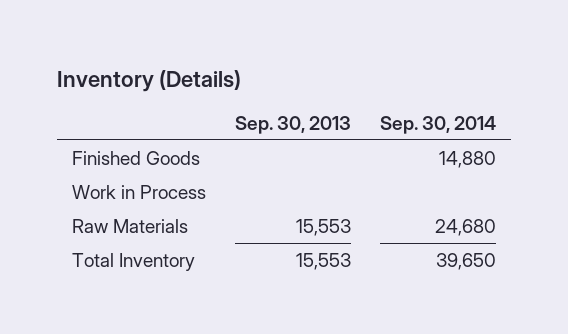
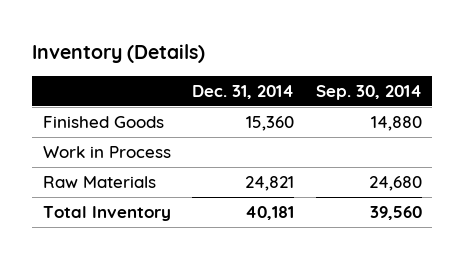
[234,115,351,134] Sep. 30, 2013 -> none
none -> [192,84,295,99] Dec. 31, 2014
[436,253,497,271] 39,650 -> [369,206,422,221] 39,560

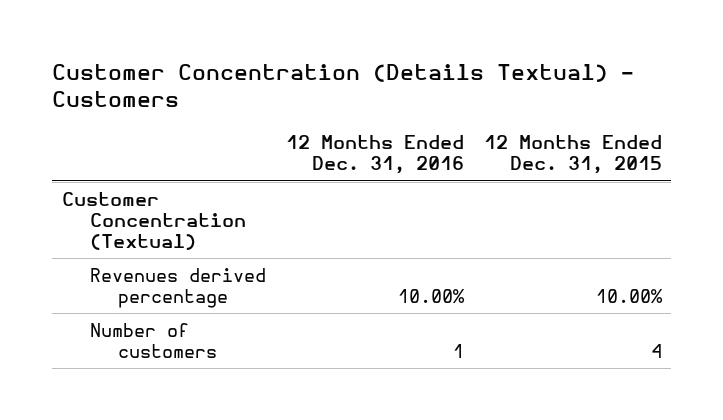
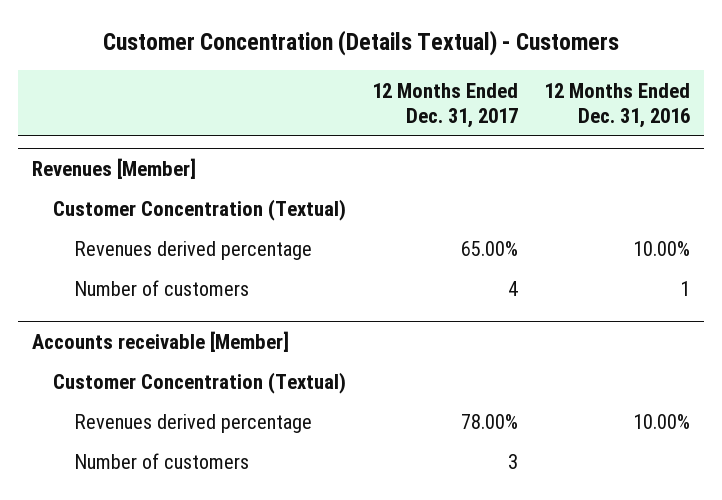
[483,135,662,175] 12 Months Ended Dec. 31, 2015 -> none
none -> [372,82,519,128] 12 Months Ended Dec. 31, 2017
none -> [31,157,196,179] Revenues [Member]
none -> [31,330,289,352] Accounts receivable [Member]
none -> [53,372,347,395] Customer Concentration (Textual)
none -> [74,414,313,434] Revenues derived percentage
none -> [74,453,250,470] Number of customers

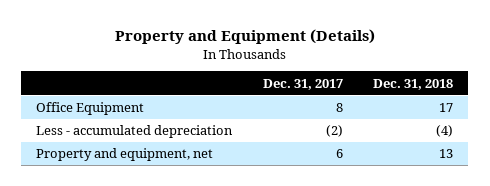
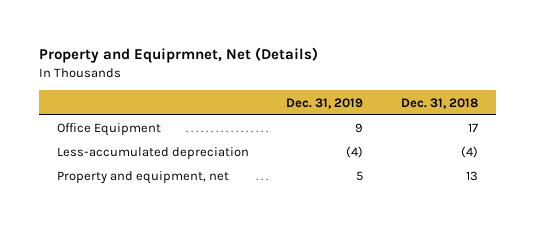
[114,29,375,45] Property and Equipment (Details) -> [38,47,318,64] Property and Equiprmnet, Net (Details)
[262,78,343,90] Dec. 31, 2017 -> none
none -> [286,97,364,109] Dec. 31, 2019
[36,125,234,139] Less - accumulated depreciation -> [57,147,250,161] Less-accumulated depreciation

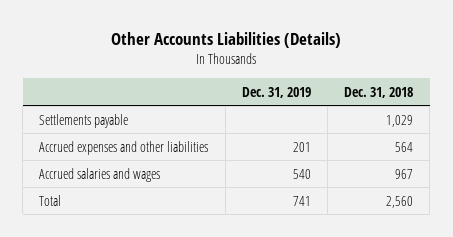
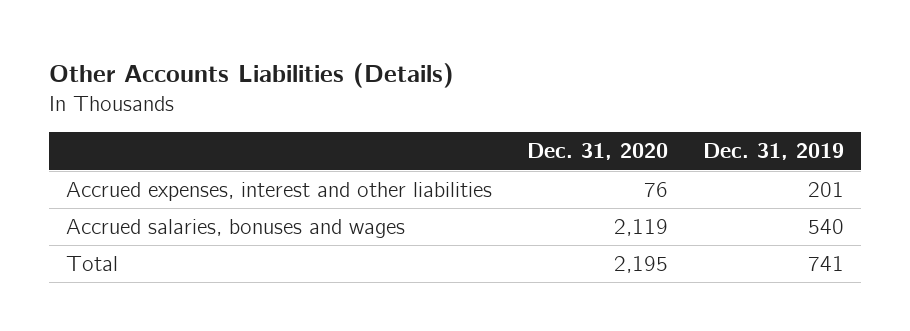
[344,86,414,98] Dec. 31, 2018 -> none
none -> [526,143,668,161] Dec. 31, 2020
[39,113,129,128] Settlements payable -> none
[39,140,209,155] Accrued expenses and other liabilities -> [66,182,493,202] Accrued expenses, interest and other liabilities
[39,167,161,182] Accrued salaries and wages -> [66,219,406,239] Accrued salaries, bonuses and wages

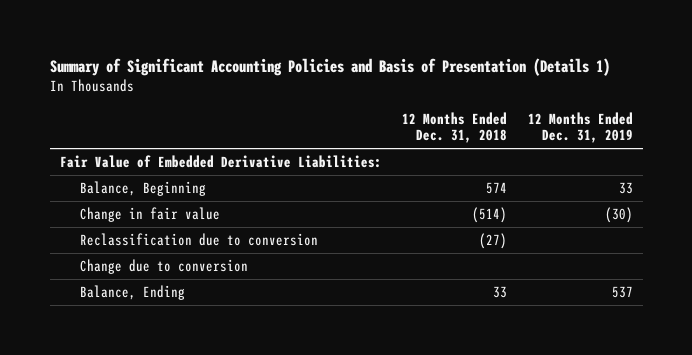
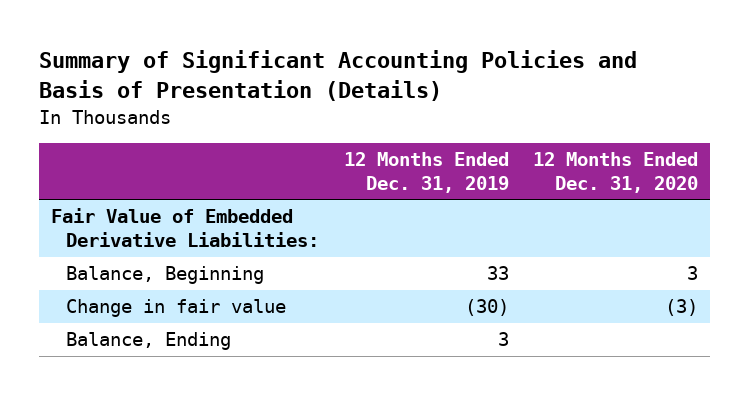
[49,57,610,76] Summary of Significant Accounting Policies and Basis of Presentation (Details 1) -> [38,50,637,101] Summary of Significant Accounting Policies and Basis of Presentation (Details)
[402,111,508,144] 12 Months Ended Dec. 31, 2018 -> none
none -> [533,151,699,193] 12 Months Ended Dec. 31, 2020
[79,233,318,247] Reclassification due to conversion -> none
[79,259,248,275] Change due to conversion -> none
[611,286,633,299] 537 -> [497,332,509,347] 3

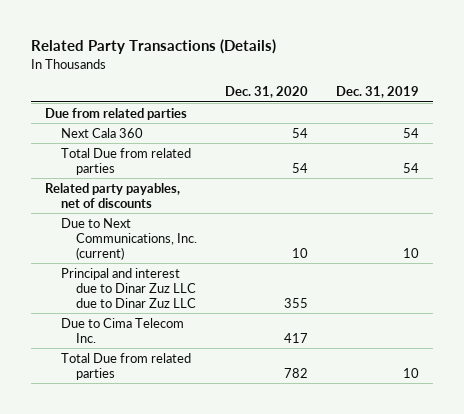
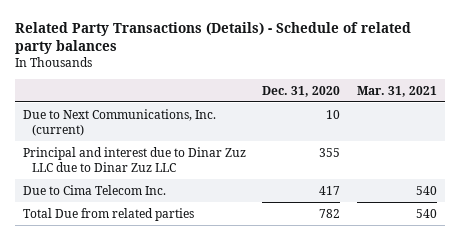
[30,38,276,54] Related Party Transactions (Details) -> [14,21,411,55] Related Party Transactions (Details) - Schedule of related party balances
[336,86,420,99] Dec. 31, 2019 -> none
none -> [356,85,437,97] Mar. 31, 2021
[44,107,187,120] Due from related parties -> none
[60,127,143,138] Next Cala 360 -> none
[60,147,191,175] Total Due from related parties -> none
[44,182,180,208] Related party payables, net of discounts -> none

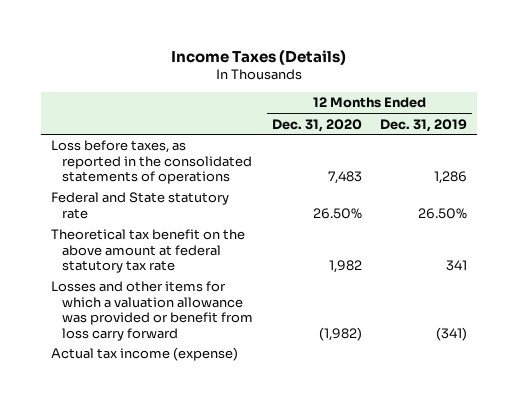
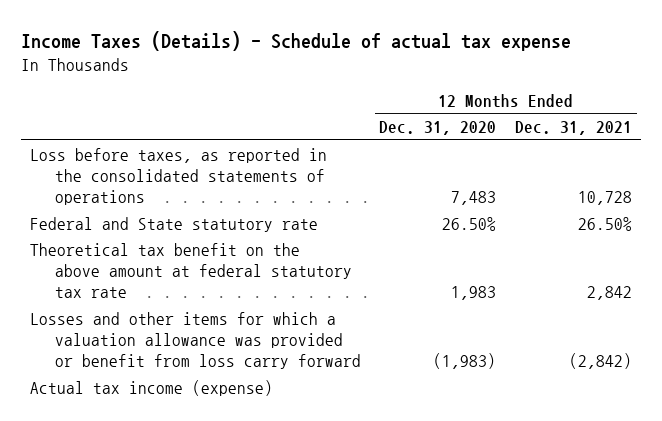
[171,49,347,65] Income Taxes (Details) -> [20,31,571,52] Income Taxes (Details) - Schedule of actual tax expense
[380,118,468,132] Dec. 31, 2019 -> none
none -> [514,121,632,136] Dec. 31, 2021
[328,260,362,274] 1,982 -> [451,286,497,301] 1,983
[318,326,362,341] (1,982) -> [433,353,497,370] (1,983)

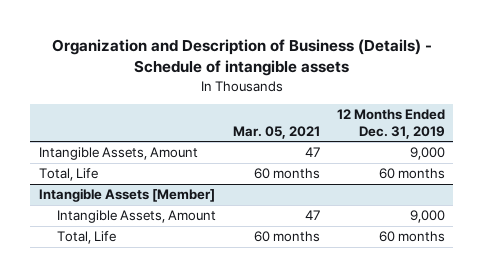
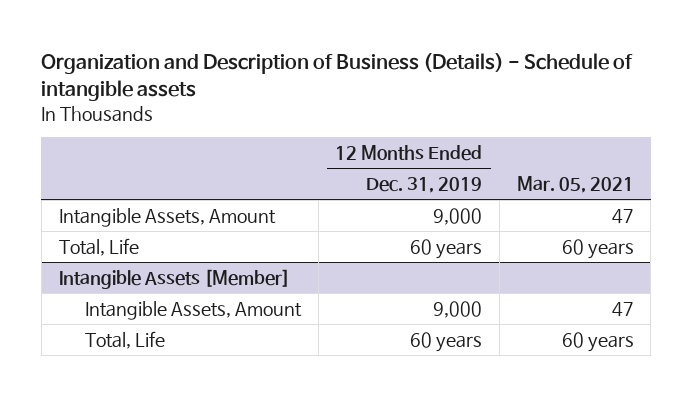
[254,168,321,180] 60 months -> [561,238,634,259] 60 years
[378,168,445,180] 60 months -> [410,238,483,259] 60 years
[254,231,321,243] 60 months -> [561,331,634,352] 60 years
[378,231,445,243] 60 months -> [410,331,483,352] 60 years

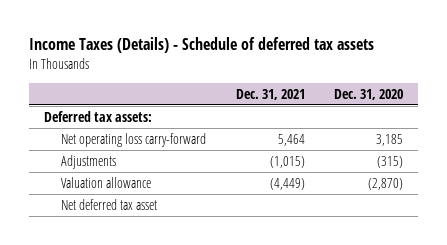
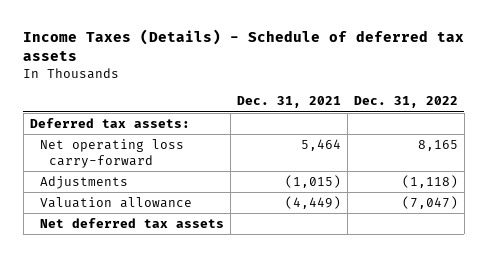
[334,88,404,100] Dec. 31, 2020 -> none
none -> [353,96,458,109] Dec. 31, 2022
[60,198,157,210] Net deferred tax asset -> [39,218,224,229] Net deferred tax assets

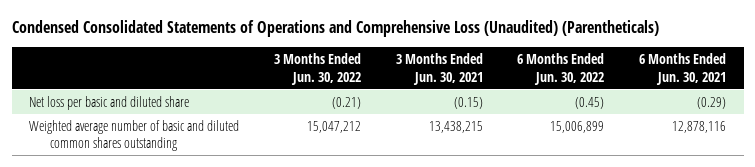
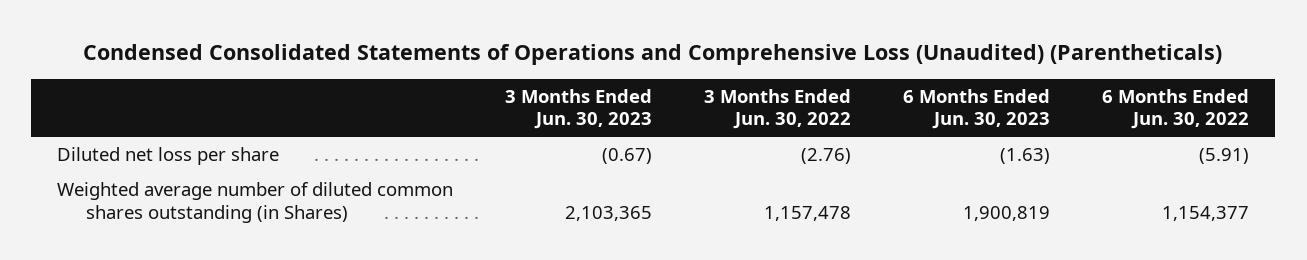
[395,53,483,85] 3 Months Ended Jun. 30, 2021 -> none
[639,53,727,85] 6 Months Ended Jun. 30, 2021 -> none
none -> [505,88,653,130] 3 Months Ended Jun. 30, 2023
none -> [903,88,1051,130] 6 Months Ended Jun. 30, 2023
[29,95,190,110] Net loss per basic and diluted share -> [57,147,280,166] Diluted net loss per share
[331,96,361,109] (0.21) -> [801,148,852,165] (2.76)
[575,96,605,109] (0.45) -> [1199,148,1250,165] (5.91)
[29,119,240,152] Weighted average number of basic and diluted common shares outstanding -> [57,182,454,223] Weighted average number of diluted common shares outstanding (in Shares)
[306,120,361,133] 15,047,212 -> [764,205,852,221] 1,157,478
[550,120,605,133] 15,006,899 -> [1162,205,1250,221] 1,154,377

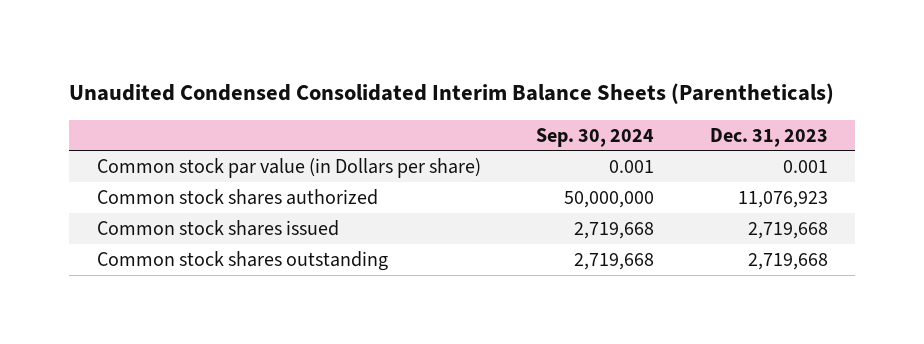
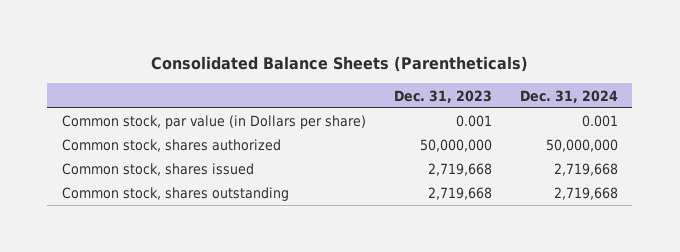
[69,82,835,104] Unaudited Condensed Consolidated Interim Balance Sheets (Parentheticals) -> [150,56,528,73] Consolidated Balance Sheets (Parentheticals)
[536,127,655,147] Sep. 30, 2024 -> none
none -> [520,89,619,103] Dec. 31, 2024
[96,157,481,178] Common stock par value (in Dollars per share) -> [61,115,366,130] Common stock, par value (in Dollars per share)
[96,188,378,205] Common stock shares authorized -> [61,139,281,153] Common stock, shares authorized
[737,190,828,208] 11,076,923 -> [419,139,492,153] 50,000,000
[96,219,339,236] Common stock shares issued -> [61,163,254,177] Common stock, shares issued
[96,250,388,271] Common stock shares outstanding -> [61,187,289,202] Common stock, shares outstanding

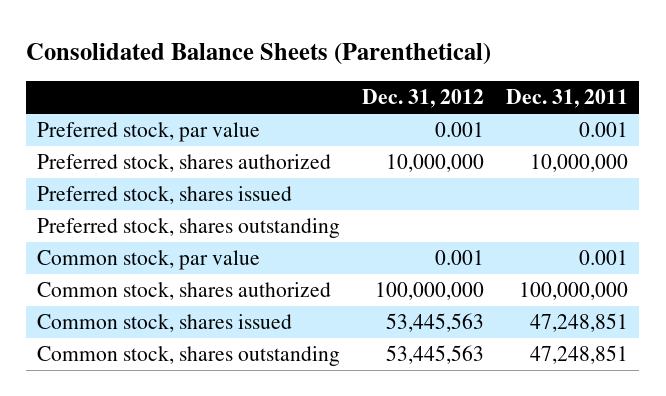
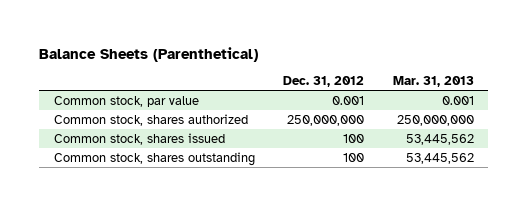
[26,42,492,65] Consolidated Balance Sheets (Parenthetical) -> [39,46,259,62] Balance Sheets (Parenthetical)
[506,89,629,109] Dec. 31, 2011 -> none
none -> [392,76,474,88] Mar. 31, 2013
[37,122,261,143] Preferred stock, par value -> none
[37,154,332,173] Preferred stock, shares authorized -> none
[37,186,293,205] Preferred stock, shares issued -> none
[37,218,341,239] Preferred stock, shares outstanding -> none
[375,282,485,301] 100,000,000 -> [287,114,365,126] 250,000,000
[386,313,485,333] 53,445,563 -> [343,133,365,143] 100
[386,345,485,365] 53,445,563 -> [343,152,365,162] 100

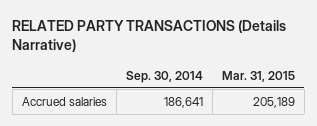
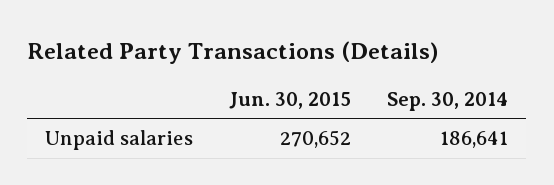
[12,20,287,53] RELATED PARTY TRANSACTIONS (Details Narrative) -> [27,41,439,65] Related Party Transactions (Details)
[221,70,295,82] Mar. 31, 2015 -> none
none -> [229,92,352,110] Jun. 30, 2015
[21,97,107,107] Accrued salaries -> [45,130,194,151] Unpaid salaries

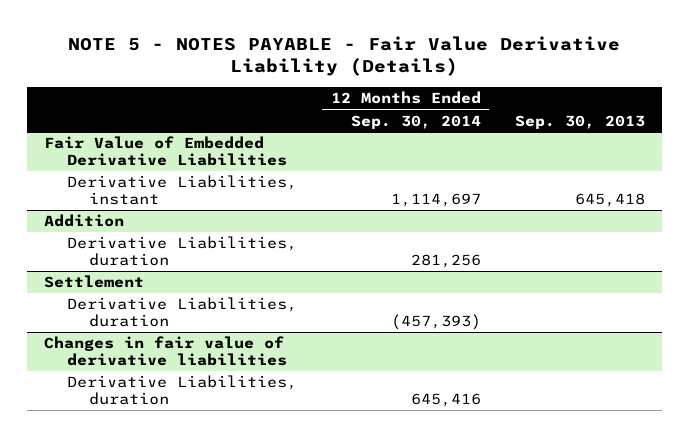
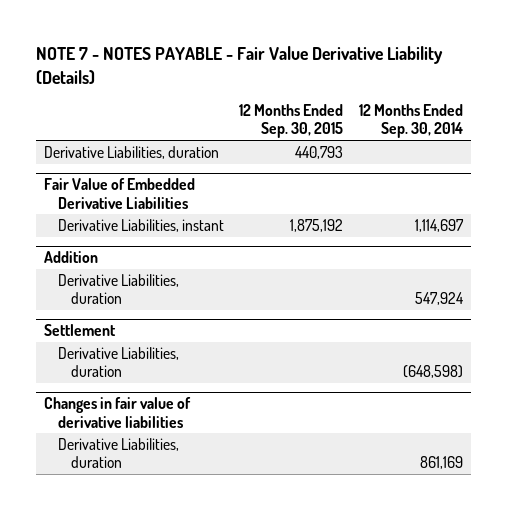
[68,35,621,77] NOTE 5 - NOTES PAYABLE - Fair Value Derivative Liability (Details) -> [36,45,444,84] NOTE 7 - NOTES PAYABLE - Fair Value Derivative Liability (Details)
[514,114,645,129] Sep. 30, 2013 -> none
none -> [239,103,344,139] 12 Months Ended Sep. 30, 2015
none -> [43,145,219,159] Derivative Liabilities, duration
[410,254,481,269] 281,256 -> [414,292,464,306] 547,924
[390,314,481,331] (457,393) -> [402,365,463,379] (648,598)
[410,393,481,408] 645,416 -> [419,456,463,470] 861,169

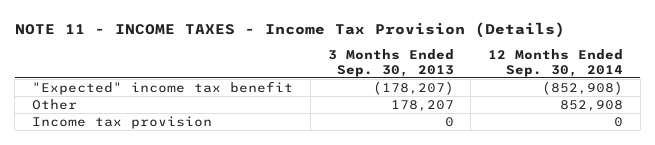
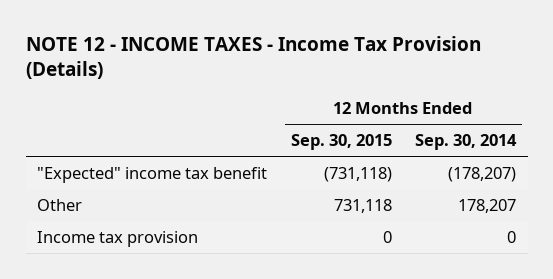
[14,21,565,38] NOTE 11 - INCOME TAXES - Income Tax Provision (Details) -> [25,35,481,80] NOTE 12 - INCOME TAXES - Income Tax Provision (Details)
[327,49,454,77] 3 Months Ended Sep. 30, 2013 -> none
none -> [290,134,392,151] Sep. 30, 2015
[542,80,624,95] (852,908) -> [447,166,516,182] (178,207)
[560,99,624,112] 852,908 -> [457,198,516,213] 178,207

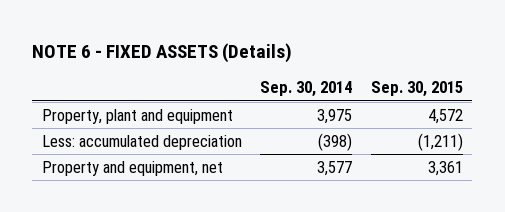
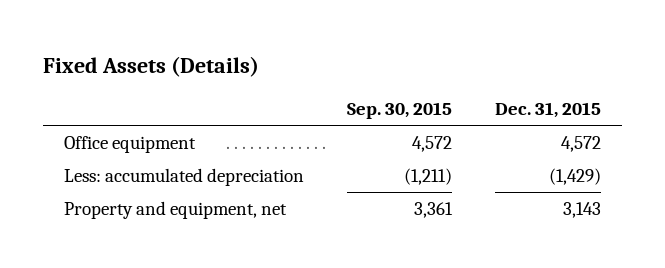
[32,42,293,63] NOTE 6 - FIXED ASSETS (Details) -> [43,55,260,77] Fixed Assets (Details)
[260,81,353,98] Sep. 30, 2014 -> none
none -> [494,102,601,119] Dec. 31, 2015
[41,108,233,124] Property, plant and equipment -> [64,136,197,154] Office equipment

